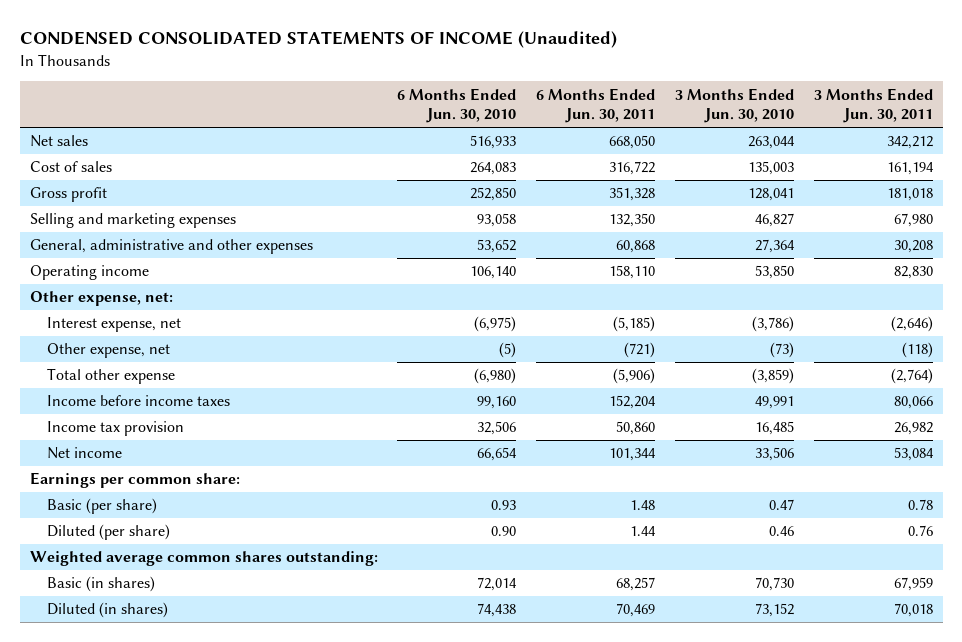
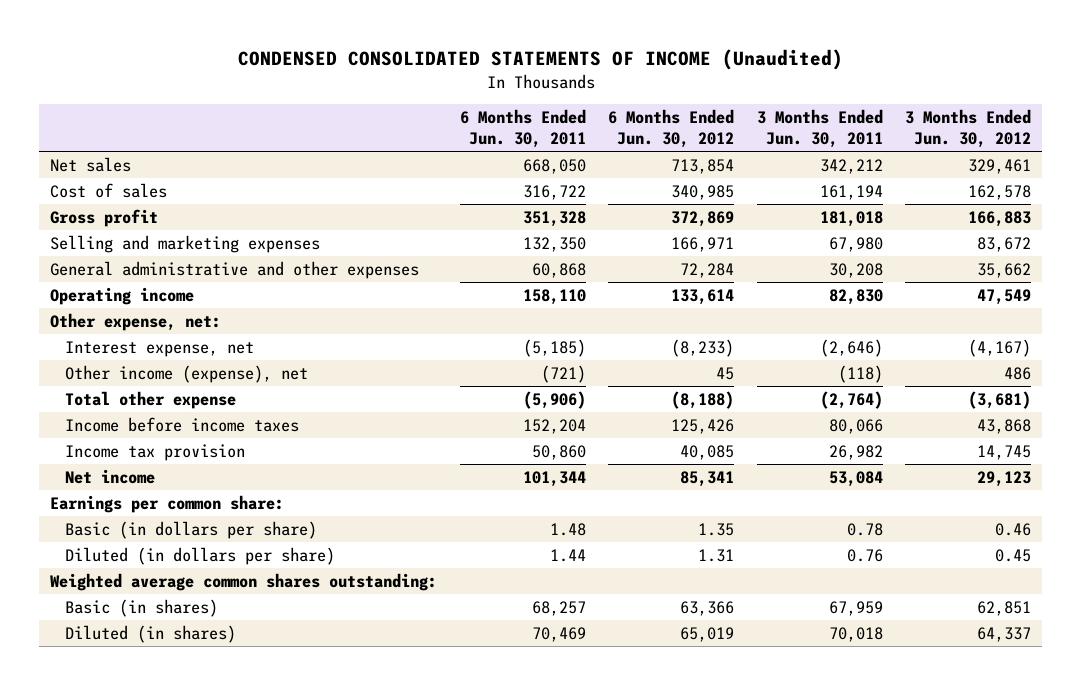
[397,87,517,124] 6 Months Ended Jun. 30, 2010 -> none
[675,87,795,124] 3 Months Ended Jun. 30, 2010 -> none
none -> [608,108,735,149] 6 Months Ended Jun. 30, 2012
none -> [905,108,1032,149] 3 Months Ended Jun. 30, 2012
[29,239,313,255] General, administrative and other expenses -> [50,260,420,279] General administrative and other expenses
[46,343,170,359] Other expense, net -> [65,364,309,383] Other income (expense), net
[46,498,157,515] Basic (per share) -> [65,520,318,539] Basic (in dollars per share)
[46,524,170,541] Diluted (per share) -> [65,546,336,565] Diluted (in dollars per share)

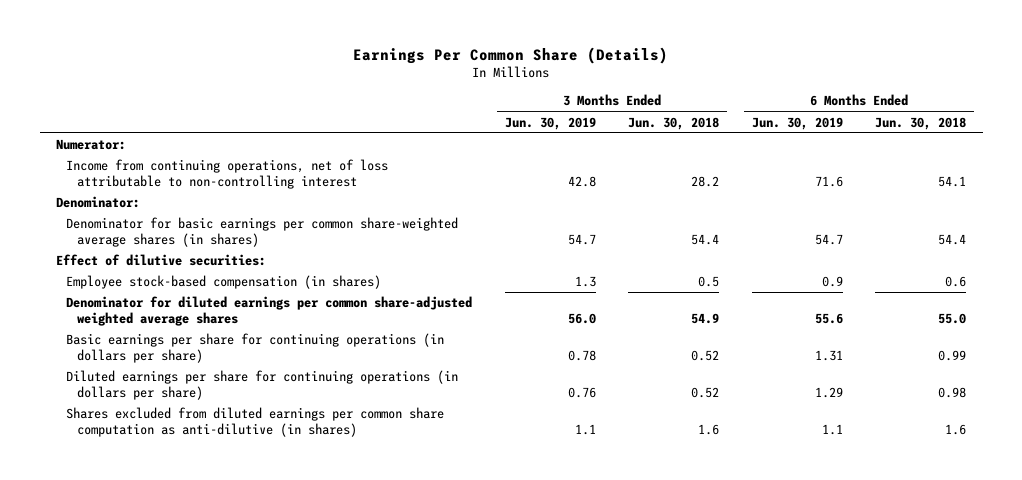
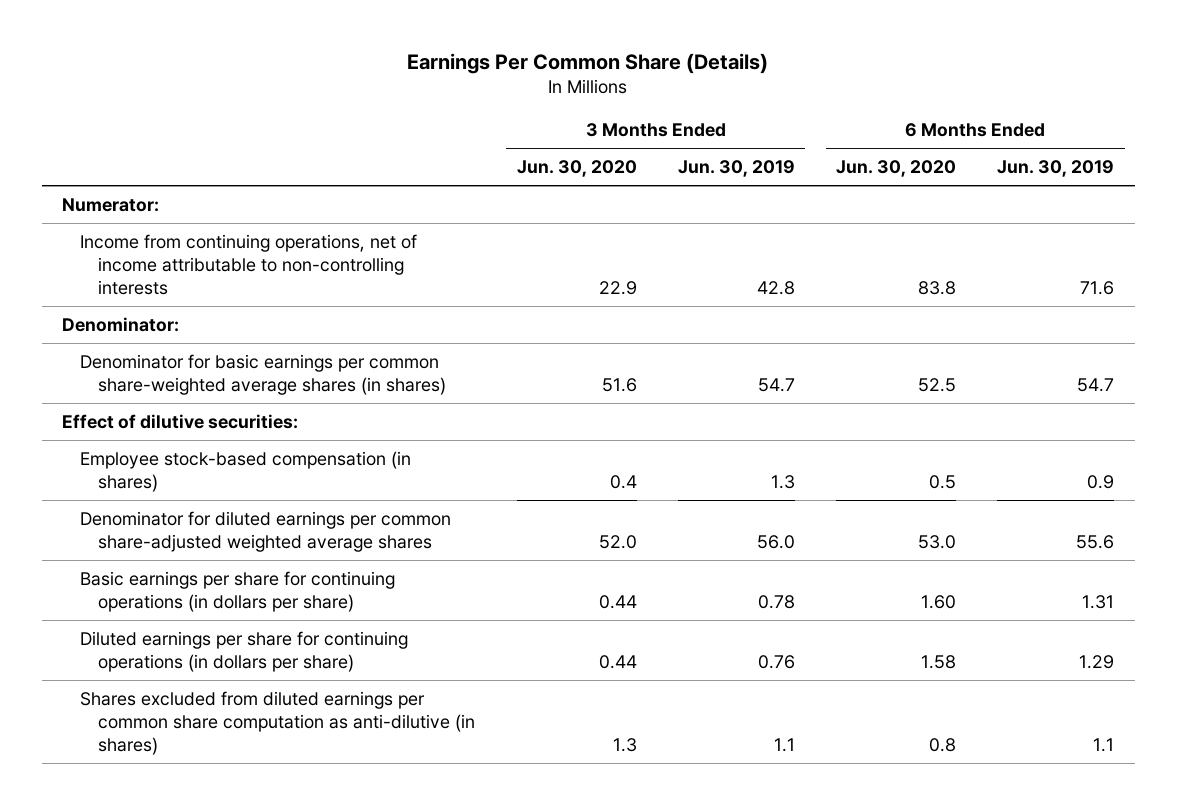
[628,116,720,130] Jun. 30, 2018 -> none
[875,116,967,130] Jun. 30, 2018 -> none
none -> [516,159,637,177] Jun. 30, 2020
none -> [836,159,957,177] Jun. 30, 2020
[66,159,389,189] Income from continuing operations, net of loss attributable to non-controlling interest -> [80,233,418,296] Income from continuing operations, net of income attributable to non-controlling interests

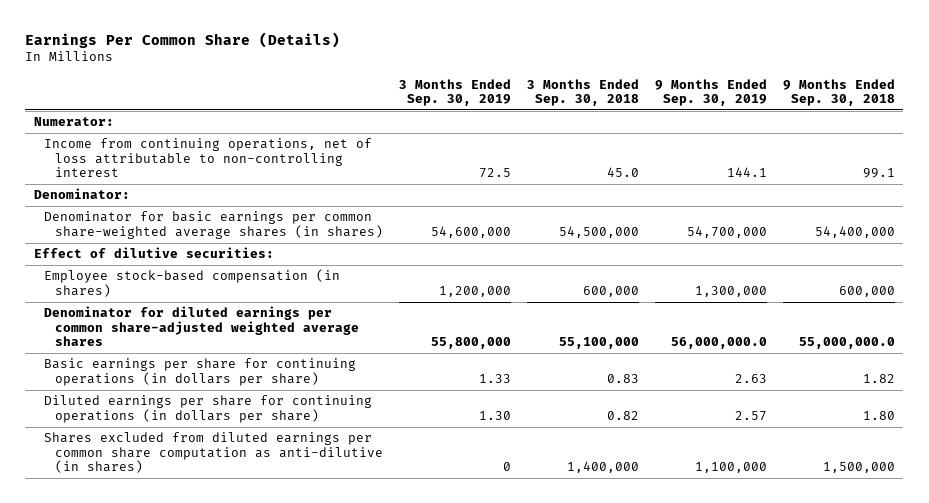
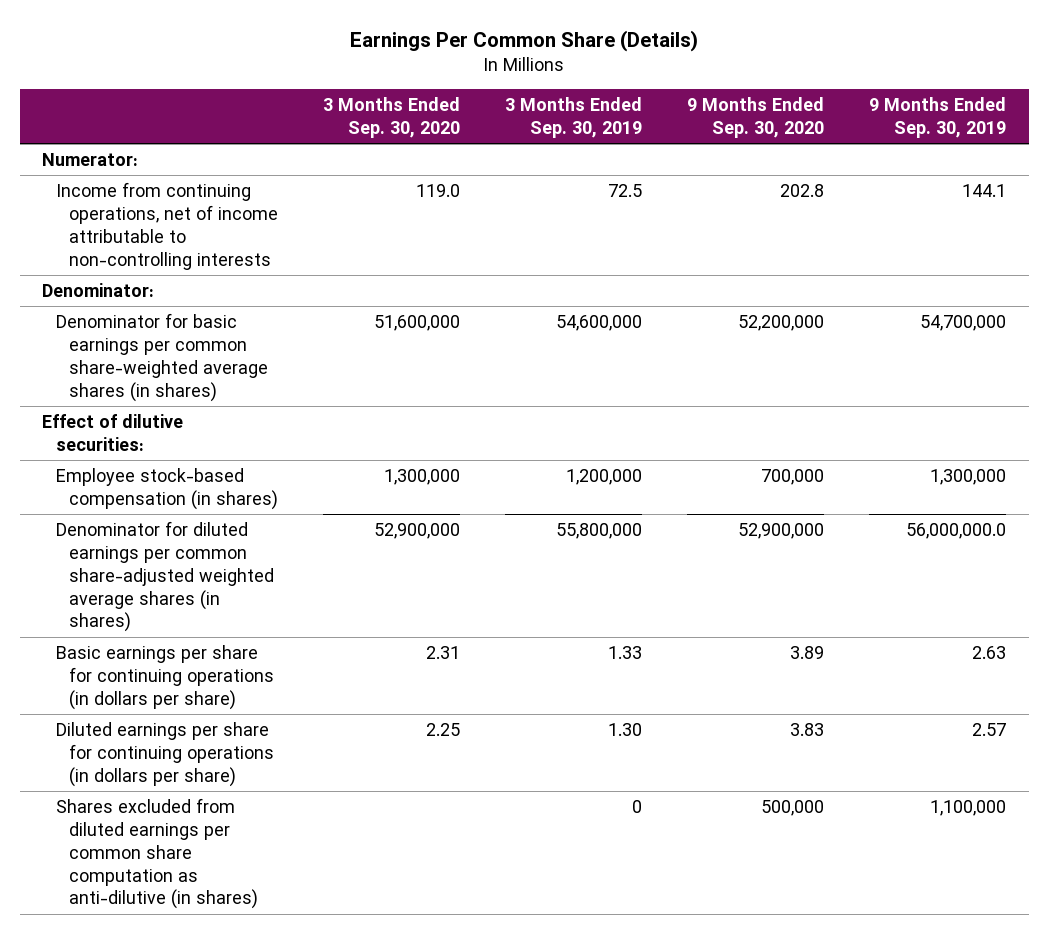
[527,78,640,107] 3 Months Ended Sep. 30, 2018 -> none
[783,78,896,107] 9 Months Ended Sep. 30, 2018 -> none
none -> [323,97,461,138] 3 Months Ended Sep. 30, 2020
none -> [687,97,825,138] 9 Months Ended Sep. 30, 2020
[44,138,373,178] Income from continuing operations, net of loss attributable to non-controlling interest -> [55,182,279,270] Income from continuing operations, net of income attributable to non-controlling interests
[44,306,360,347] Denominator for diluted earnings per common share-adjusted weighted average shares -> [55,521,275,633] Denominator for diluted earnings per common share-adjusted weighted average shares (in shares)

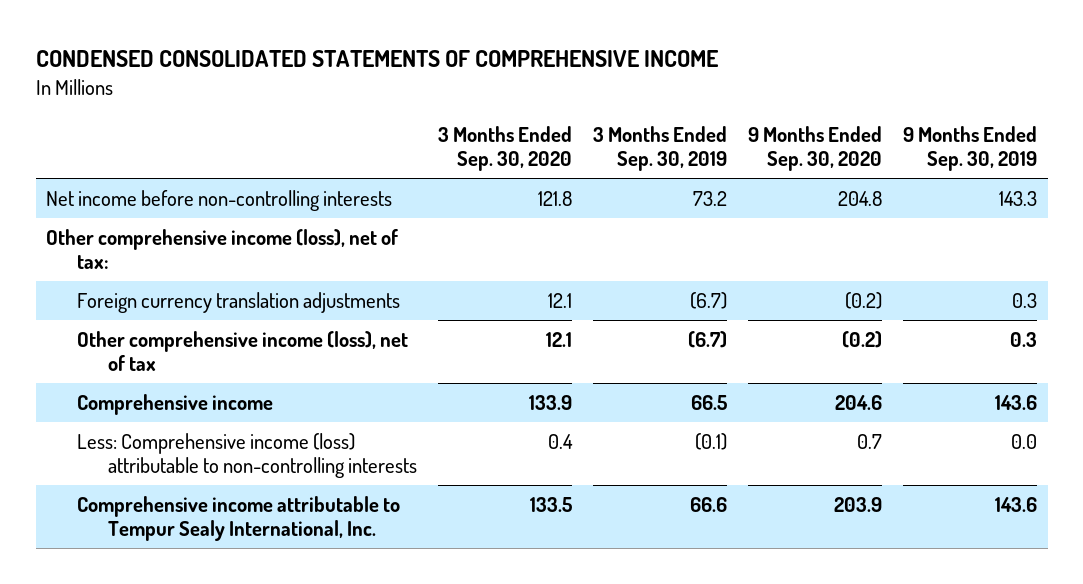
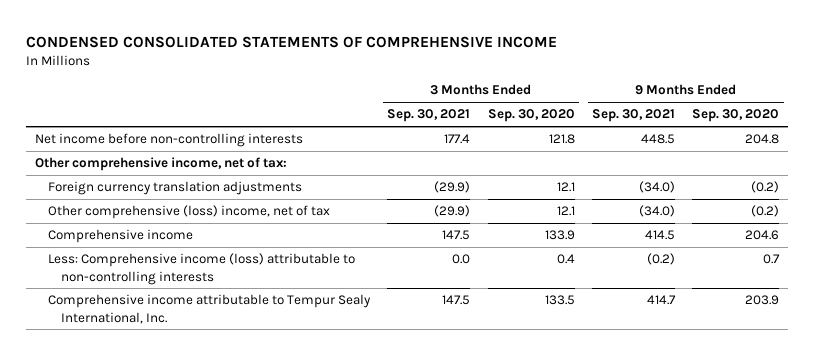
[593,125,728,172] 3 Months Ended Sep. 30, 2019 -> none
[903,125,1038,172] 9 Months Ended Sep. 30, 2019 -> none
none -> [387,109,471,123] Sep. 30, 2021
none -> [592,109,676,123] Sep. 30, 2021
[45,228,398,270] Other comprehensive income (loss), net of tax: -> [34,157,287,172] Other comprehensive income, net of tax:
[77,330,409,372] Other comprehensive income (loss), net of tax -> [47,205,330,220] Other comprehensive (loss) income, net of tax

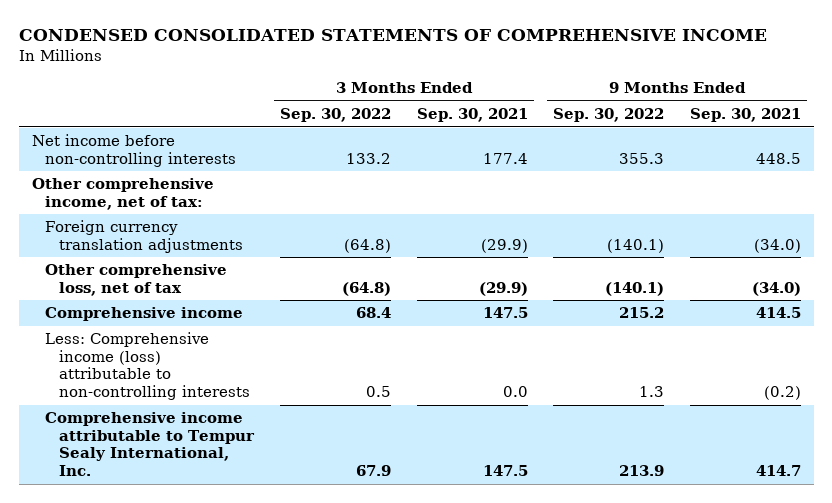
[487,109,575,123] Sep. 30, 2020 -> none
[692,109,780,123] Sep. 30, 2020 -> none
none -> [279,108,391,123] Sep. 30, 2022
none -> [553,108,665,123] Sep. 30, 2022
[47,205,330,220] Other comprehensive (loss) income, net of tax -> [45,264,228,296] Other comprehensive loss, net of tax

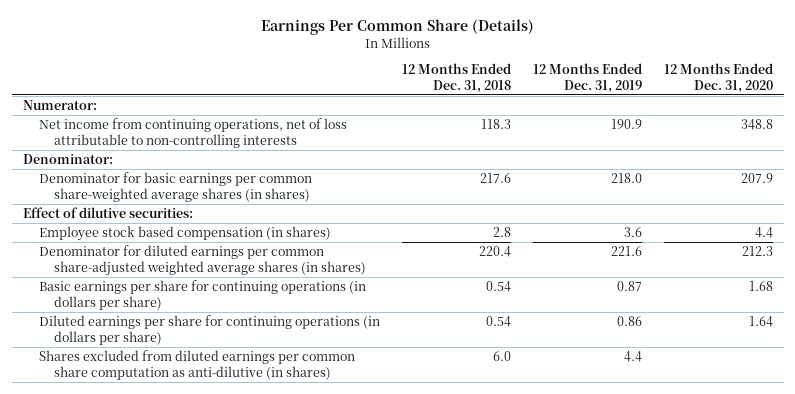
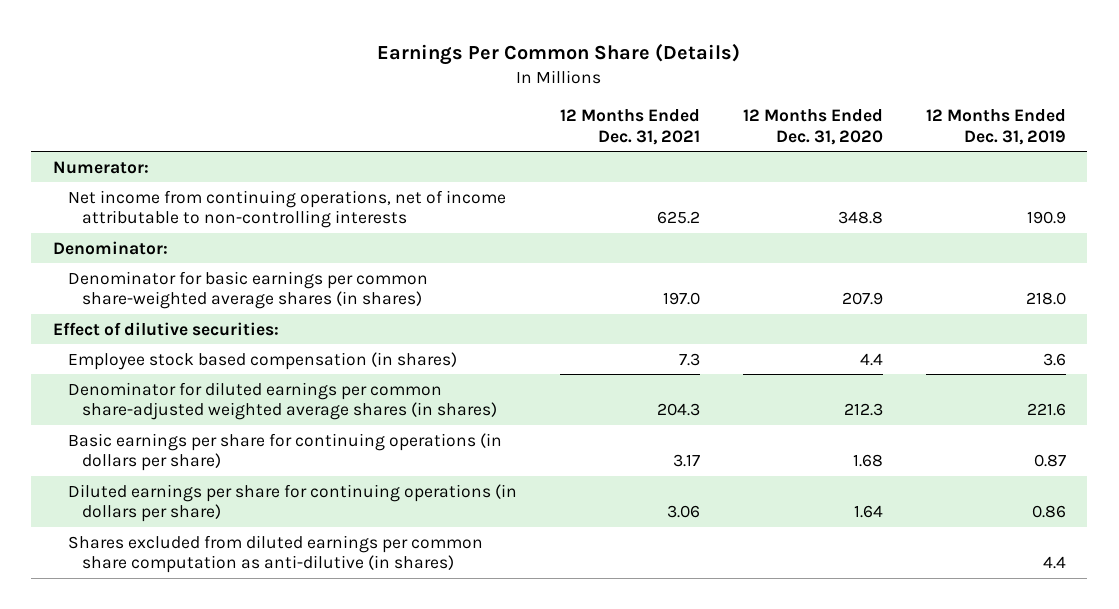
[401,63,511,93] 12 Months Ended Dec. 31, 2018 -> none
none -> [559,108,700,145] 12 Months Ended Dec. 31, 2021
[38,118,347,148] Net income from continuing operations, net of loss attributable to non-controlling interests -> [67,189,506,229] Net income from continuing operations, net of income attributable to non-controlling interests

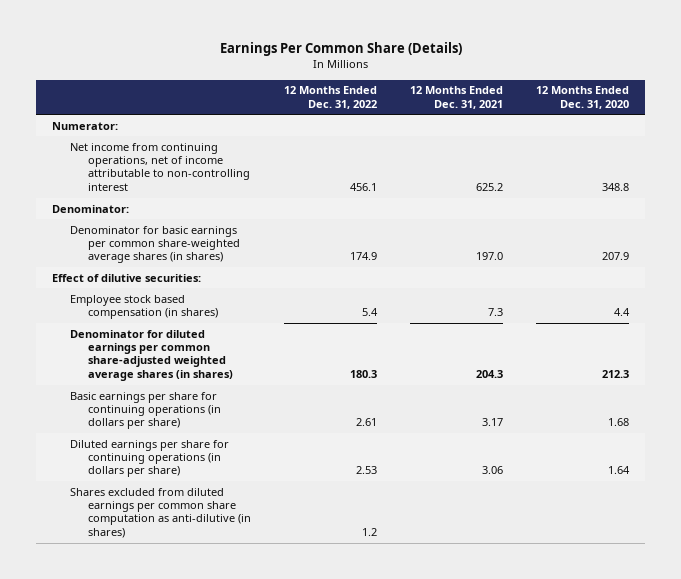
[925,108,1066,145] 12 Months Ended Dec. 31, 2019 -> none
none -> [283,86,377,109] 12 Months Ended Dec. 31, 2022
[67,189,506,229] Net income from continuing operations, net of income attributable to non-controlling interests -> [70,142,250,191] Net income from continuing operations, net of income attributable to non-controlling interest

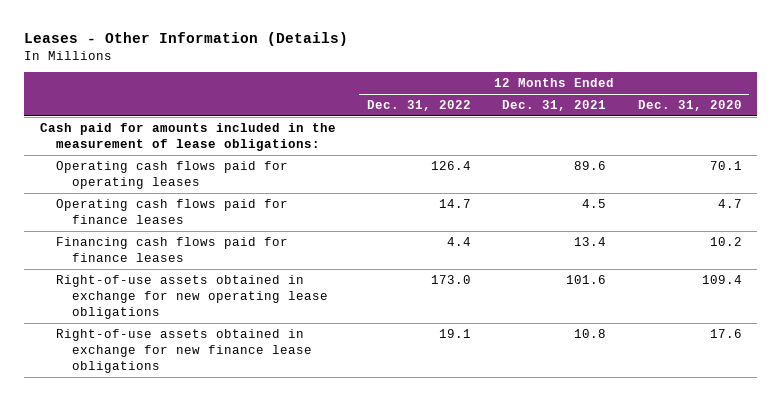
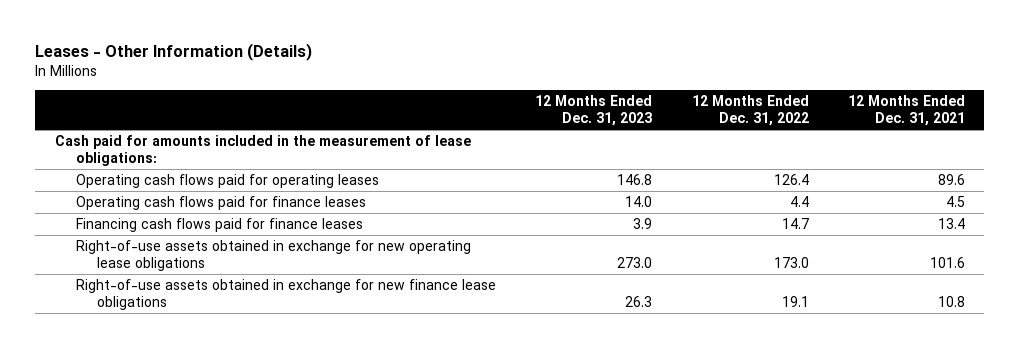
[637,100,742,112] Dec. 31, 2020 -> none
none -> [535,94,653,127] 12 Months Ended Dec. 31, 2023
[438,198,471,208] 14.7 -> [789,196,809,208] 4.4
[446,236,471,246] 4.4 -> [781,218,809,230] 14.7

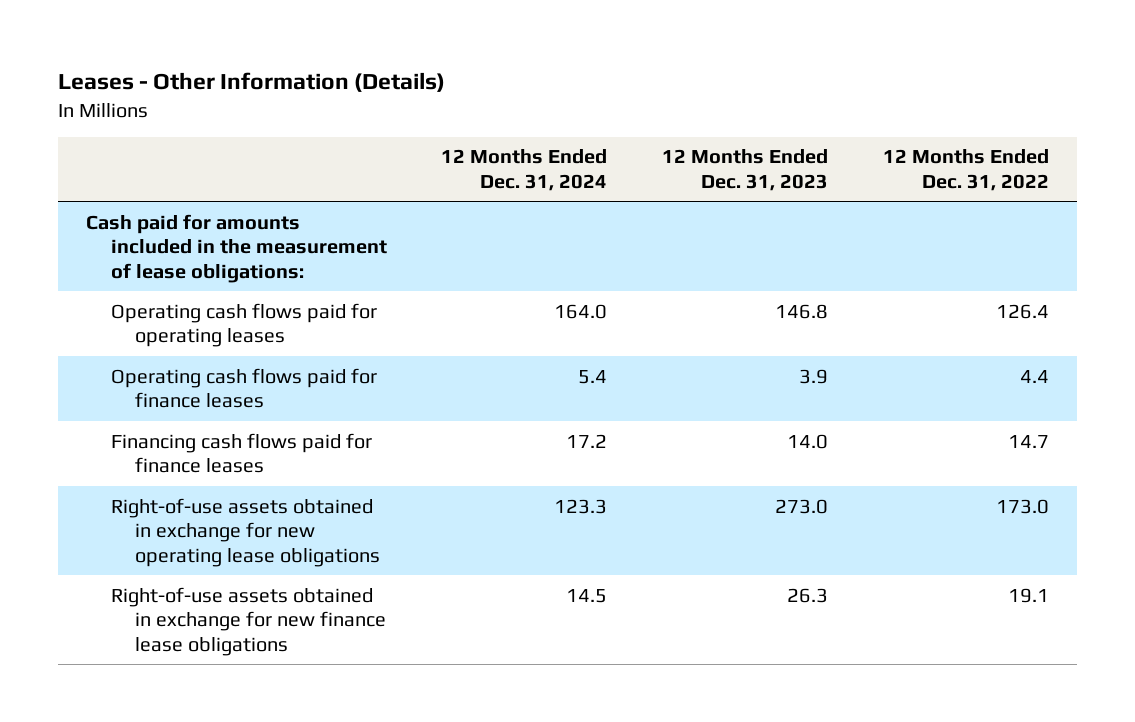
[847,94,965,127] 12 Months Ended Dec. 31, 2021 -> none
none -> [441,149,608,192] 12 Months Ended Dec. 31, 2024
[625,196,653,208] 14.0 -> [799,368,829,384] 3.9
[633,218,653,230] 3.9 -> [787,433,829,449] 14.0

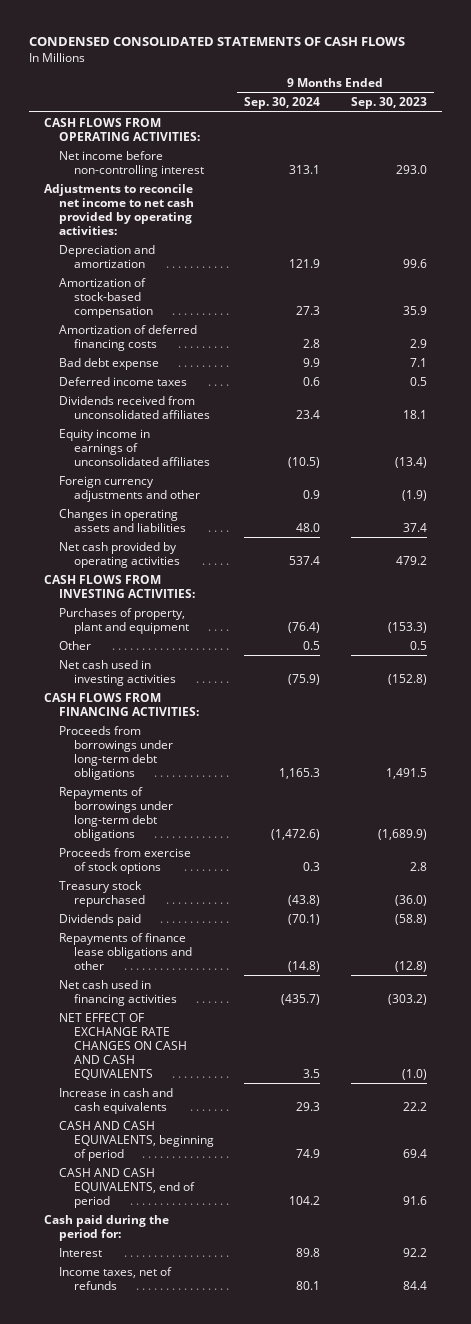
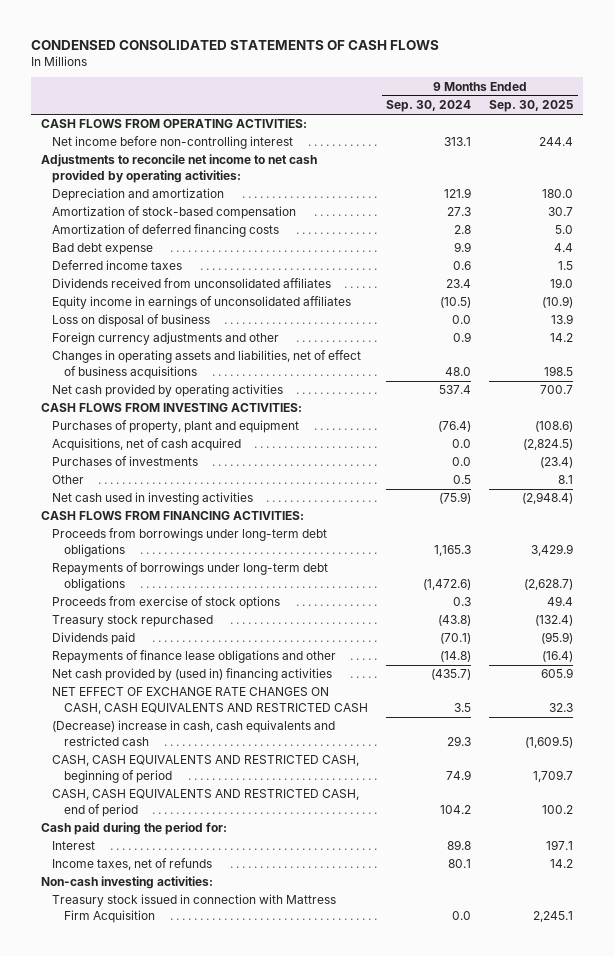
[350,97,427,110] Sep. 30, 2023 -> none
none -> [489,100,574,113] Sep. 30, 2025
none -> [52,314,211,328] Loss on disposal of business
[58,508,186,532] Changes in operating assets and liabilities -> [52,350,362,379] Changes in operating assets and liabilities, net of effect of business acquisitions
none -> [52,438,242,452] Acquisitions, net of cash acquired
none -> [52,456,199,467] Purchases of investments
[58,979,177,1006] Net cash used in financing activities -> [52,668,333,682] Net cash provided by (used in) financing activities
[58,1012,187,1080] NET EFFECT OF EXCHANGE RATE CHANGES ON CASH AND CASH EQUIVALENTS -> [52,687,368,714] NET EFFECT OF EXCHANGE RATE CHANGES ON CASH, CASH EQUIVALENTS AND RESTRICTED CASH
[58,1087,173,1114] Increase in cash and cash equivalents -> [52,720,336,746] (Decrease) increase in cash, cash equivalents and restricted cash
[58,1120,214,1161] CASH AND CASH EQUIVALENTS, beginning of period -> [52,755,360,783] CASH, CASH EQUIVALENTS AND RESTRICTED CASH, beginning of period
[58,1167,195,1208] CASH AND CASH EQUIVALENTS, end of period -> [52,789,360,817] CASH, CASH EQUIVALENTS AND RESTRICTED CASH, end of period
none -> [40,876,213,890] Non-cash investing activities:
none -> [52,894,337,923] Treasury stock issued in connection with Mattress Firm Acquisition

